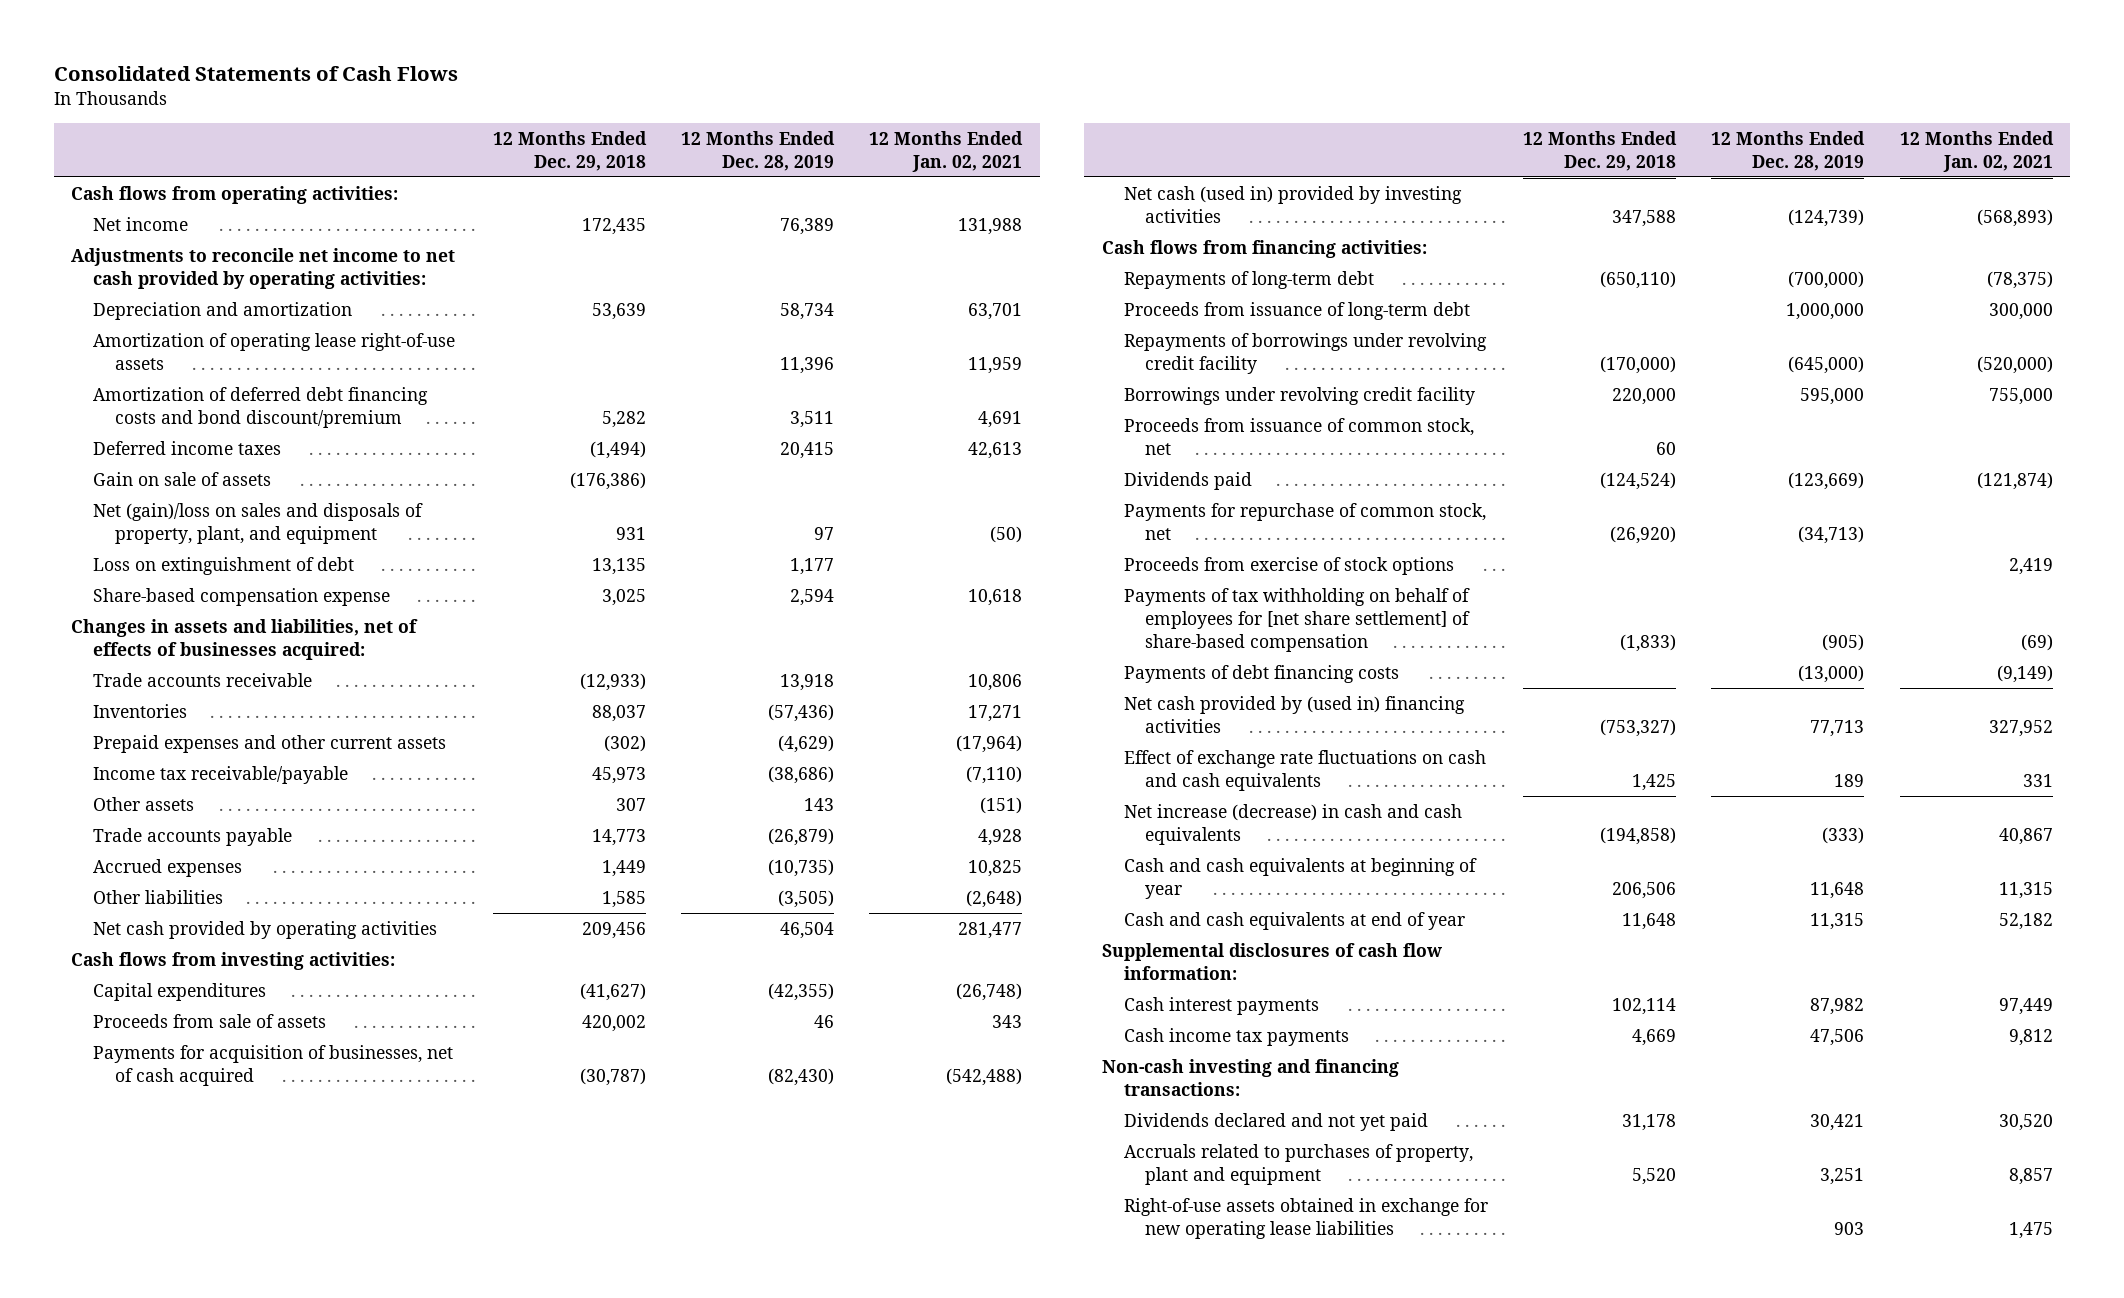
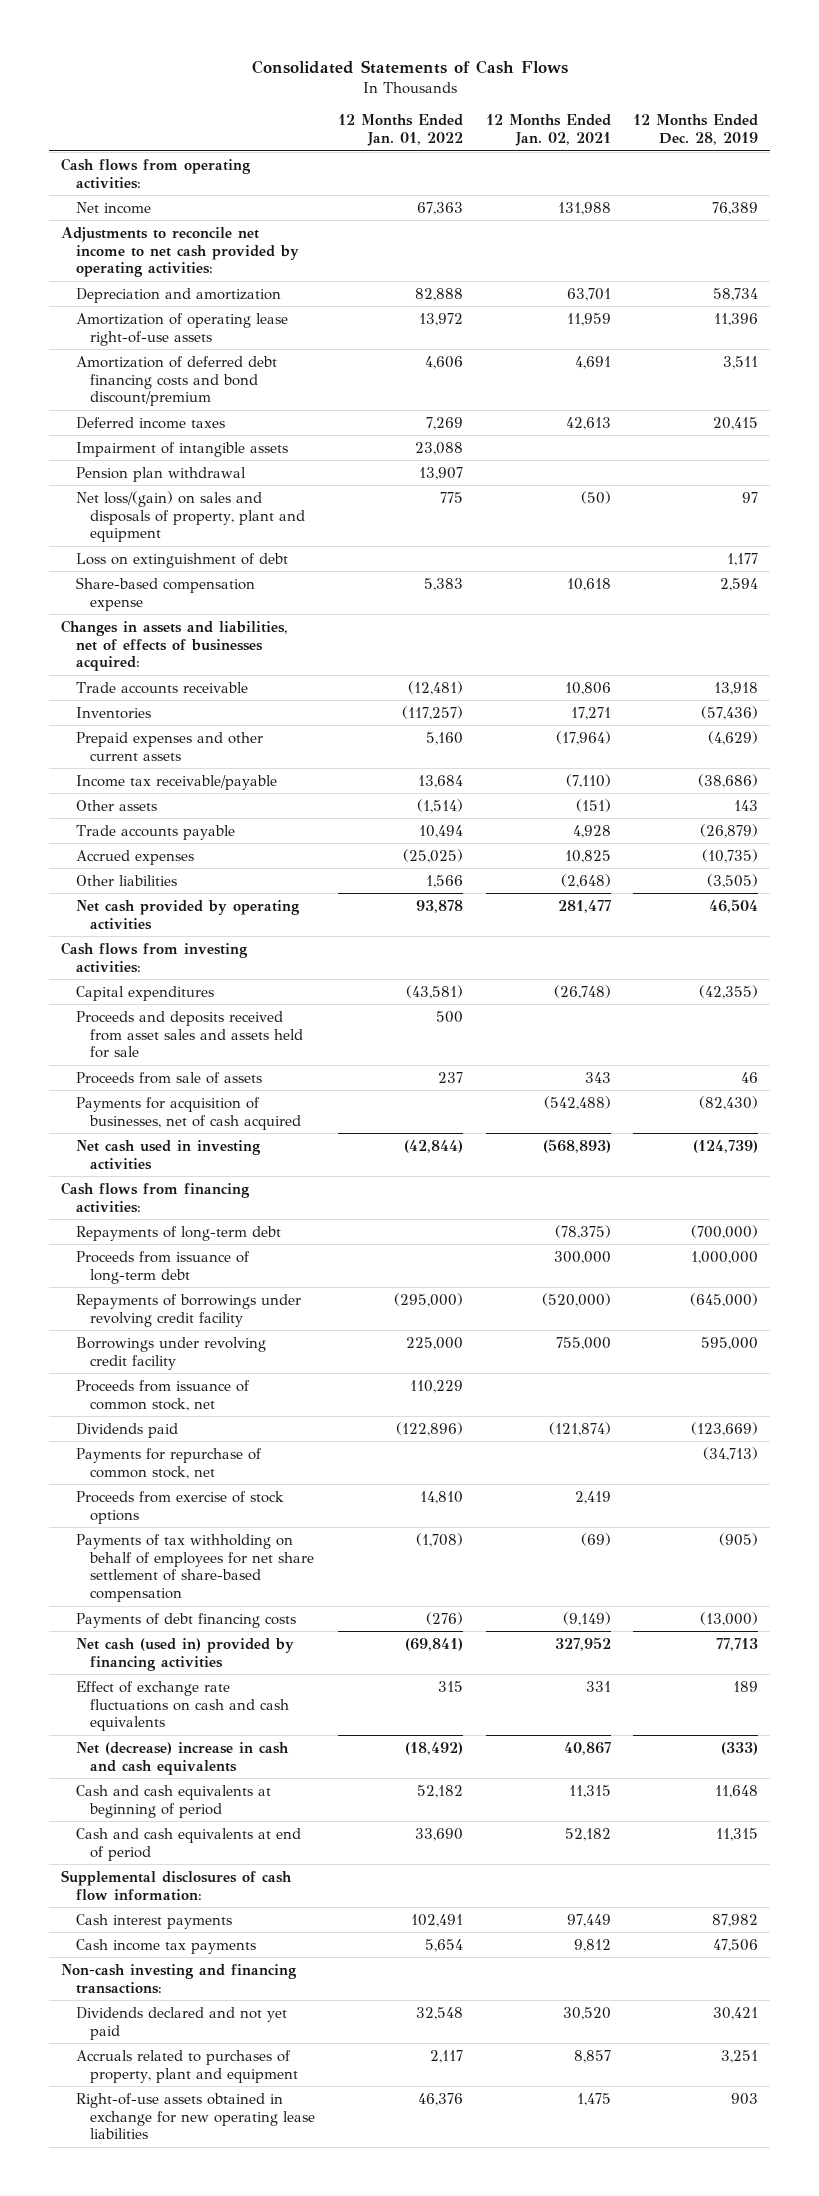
[492,130,647,171] 12 Months Ended Dec. 29, 2018 -> none
none -> [337,114,463,147] 12 Months Ended Jan. 01, 2022
[93,471,272,486] Gain on sale of assets -> none
none -> [75,441,288,457] Impairment of intangible assets
none -> [75,466,246,482] Pension plan withdrawal
[93,502,424,544] Net (gain)/loss on sales and disposals of property, plant, and equipment -> [75,490,306,543] Net loss/(gain) on sales and disposals of property, plant and equipment
none -> [75,1010,304,1059] Proceeds and deposits received from asset sales and assets held for sale
[1123,185,1462,223] Net cash (used in) provided by investing activities -> [75,1139,261,1170] Net cash used in investing activities
[1123,587,1471,652] Payments of tax withholding on behalf of employees for [net share settlement] of share-based compensation -> [75,1533,315,1603] Payments of tax withholding on behalf of employees for net share settlement of share-based compensation
[1123,695,1465,733] Net cash provided by (used in) financing activities -> [75,1637,294,1671] Net cash (used in) provided by financing activities
[1123,803,1462,845] Net increase (decrease) in cash and cash equivalents -> [75,1741,289,1775] Net (decrease) increase in cash and cash equivalents
[1123,857,1477,899] Cash and cash equivalents at beginning of year -> [75,1784,271,1818] Cash and cash equivalents at beginning of period
[1123,911,1465,930] Cash and cash equivalents at end of year -> [75,1827,301,1861] Cash and cash equivalents at end of period

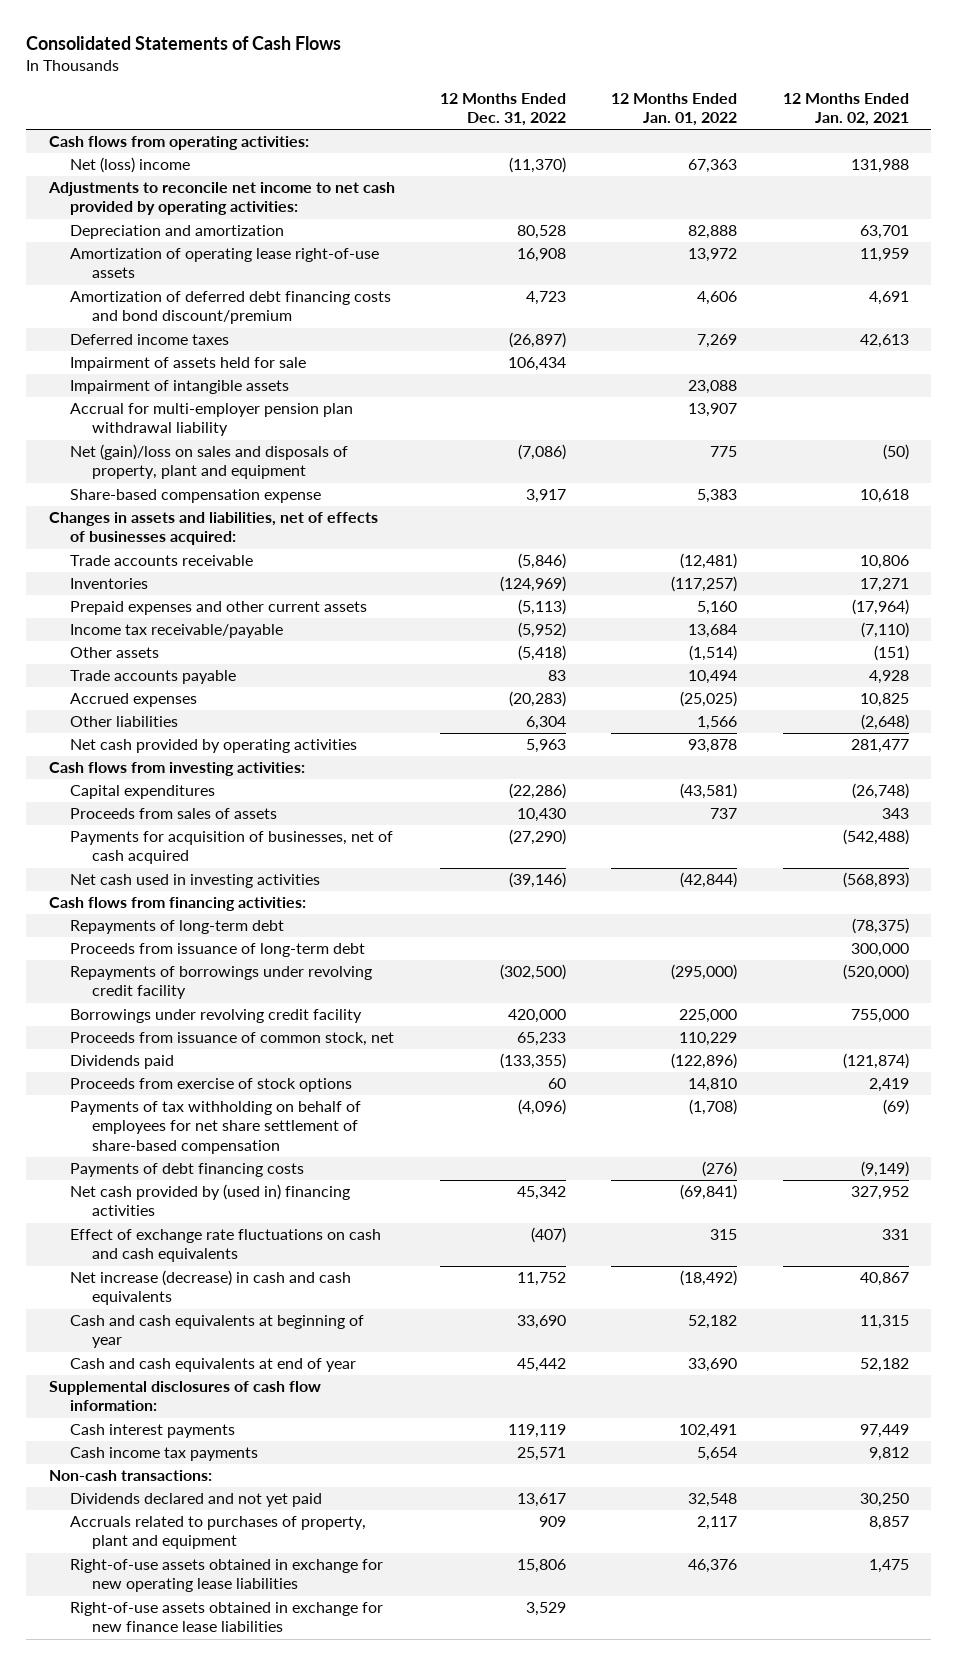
[633,114,759,146] 12 Months Ended Dec. 28, 2019 -> none
none -> [440,93,567,127] 12 Months Ended Dec. 31, 2022
[75,201,151,214] Net income -> [70,157,191,174] Net (loss) income
none -> [70,357,307,372] Impairment of assets held for sale
[75,552,288,568] Loss on extinguishment of debt -> none
[75,466,246,482] Pension plan withdrawal -> [70,403,354,437] Accrual for multi-employer pension plan withdrawal liability
[75,490,306,543] Net loss/(gain) on sales and disposals of property, plant and equipment -> [70,444,349,480] Net (gain)/loss on sales and disposals of property, plant and equipment
[75,1010,304,1059] Proceeds and deposits received from asset sales and assets held for sale -> none
[75,1071,262,1084] Proceeds from sale of assets -> [70,808,278,820] Proceeds from sales of assets
[437,1071,463,1083] 237 -> [710,808,738,820] 737
[75,1447,262,1479] Payments for repurchase of common stock, net -> none
[75,1637,294,1671] Net cash (used in) provided by financing activities -> [70,1184,351,1217] Net cash provided by (used in) financing activities
[75,1741,289,1775] Net (decrease) increase in cash and cash equivalents -> [70,1270,352,1306] Net increase (decrease) in cash and cash equivalents
[75,1784,271,1818] Cash and cash equivalents at beginning of period -> [70,1315,365,1349] Cash and cash equivalents at beginning of year
[75,1827,301,1861] Cash and cash equivalents at end of period -> [70,1358,357,1373] Cash and cash equivalents at end of year
[60,1963,297,1994] Non-cash investing and financing transactions: -> [48,1470,212,1482] Non-cash transactions:
[562,2006,611,2020] 30,520 -> [859,1493,909,1508] 30,250
none -> [70,1602,384,1633] Right-of-use assets obtained in exchange for new finance lease liabilities

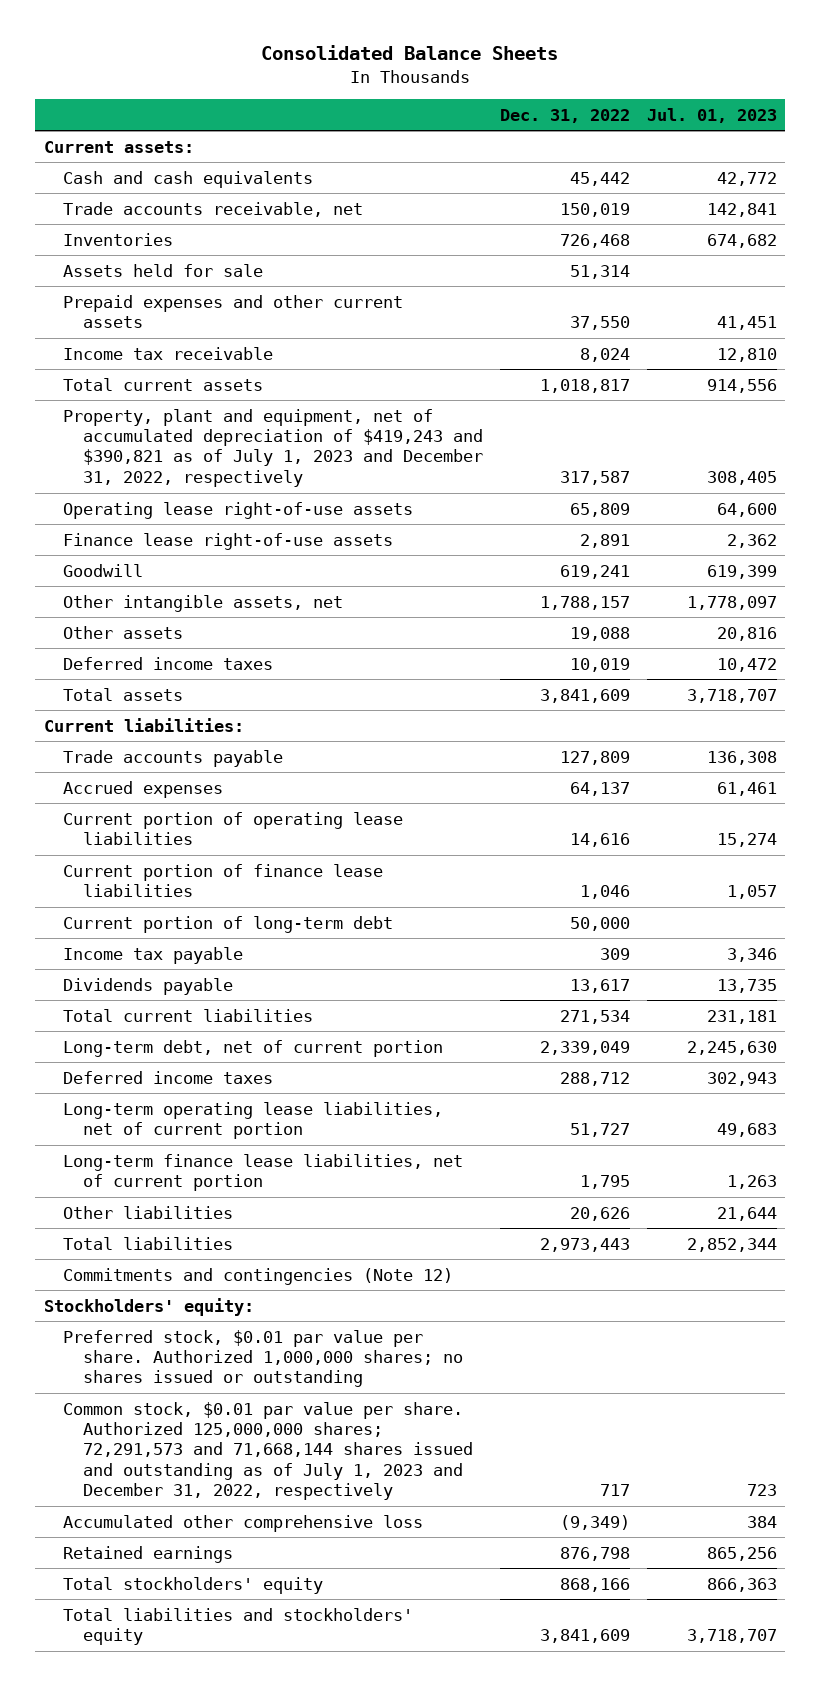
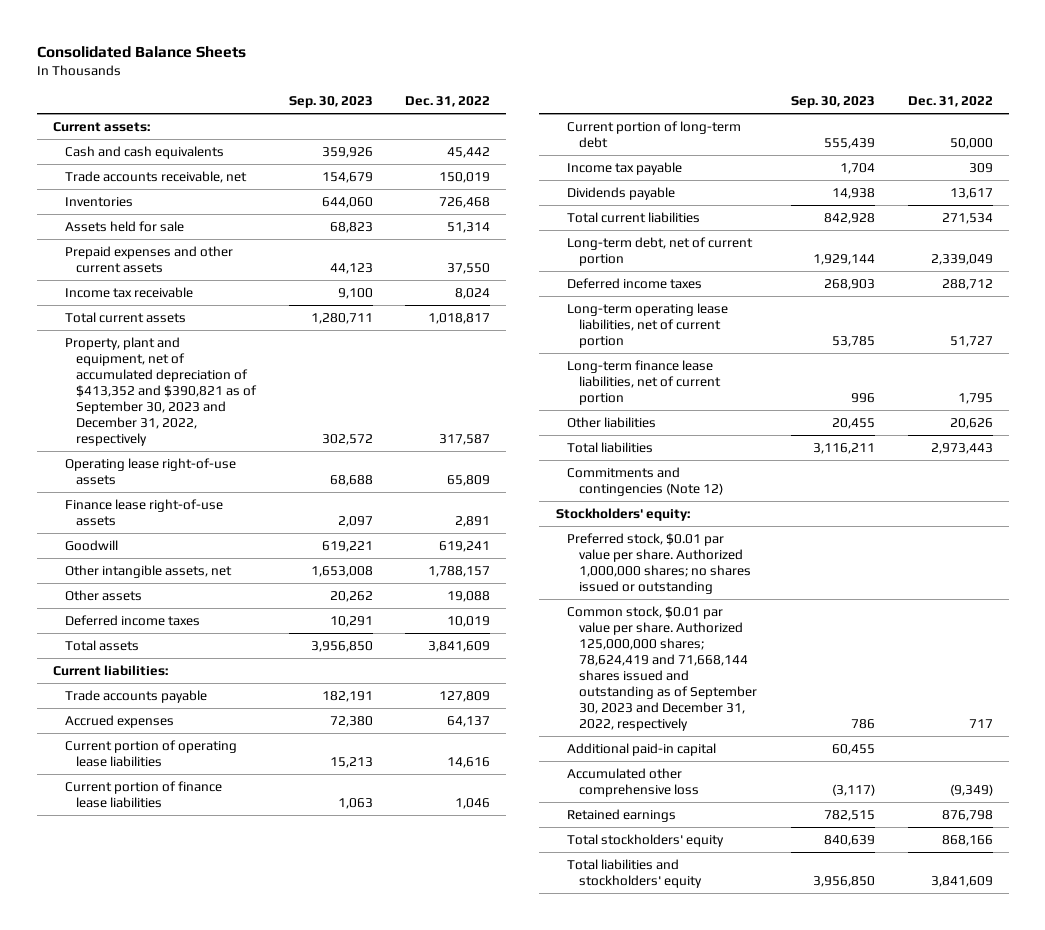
[646,107,777,123] Jul. 01, 2023 -> none
none -> [288,96,373,109] Sep. 30, 2023
[63,408,483,487] Property, plant and equipment, net of accumulated depreciation of $419,243 and $390,821 as of July 1, 2023 and December 31, 2022, respectively -> [64,336,258,447] Property, plant and equipment, net of accumulated depreciation of $413,352 and $390,821 as of September 30, 2023 and December 31, 2022, respectively
[63,1401,473,1501] Common stock, $0.01 par value per share. Authorized 125,000,000 shares; 72,291,573 and 71,668,144 shares issued and outstanding as of July 1, 2023 and December 31, 2022, respectively -> [567,605,757,732] Common stock, $0.01 par value per share. Authorized 125,000,000 shares; 78,624,419 and 71,668,144 shares issued and outstanding as of September 30, 2023 and December 31, 2022, respectively
none -> [567,742,717,756] Additional paid-in capital

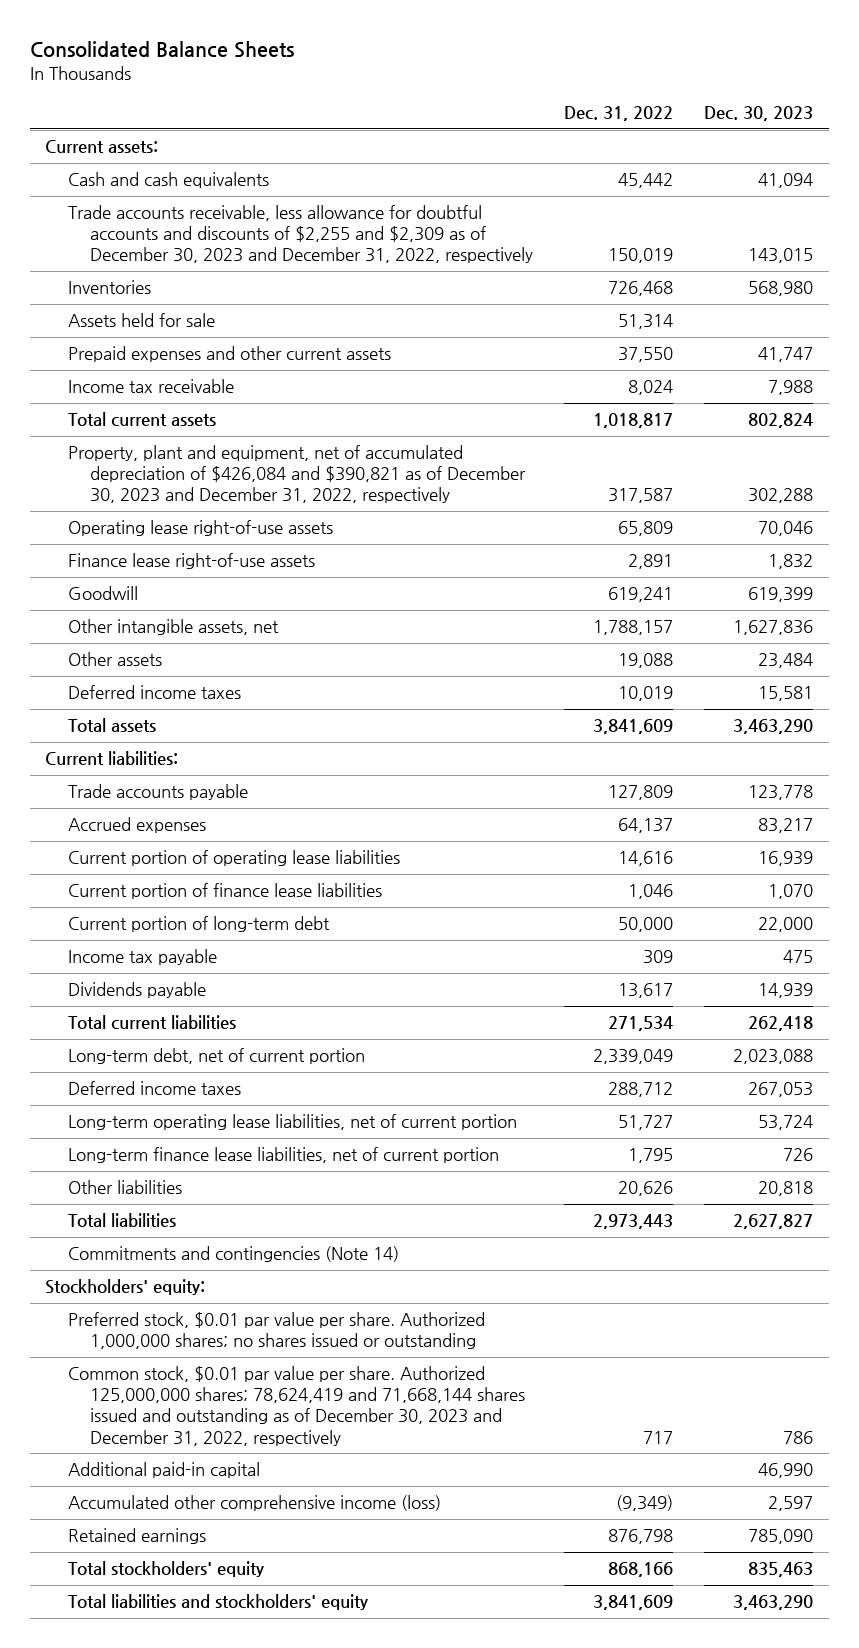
[288,96,373,109] Sep. 30, 2023 -> none
none -> [704,106,814,122] Dec. 30, 2023
[64,170,247,183] Trade accounts receivable, net -> [67,205,533,264] Trade accounts receivable, less allowance for doubtful accounts and discounts of $2,255 and $2,309 as of December 30, 2023 and December 31, 2022, respectively
[64,336,258,447] Property, plant and equipment, net of accumulated depreciation of $413,352 and $390,821 as of September 30, 2023 and December 31, 2022, respectively -> [67,445,526,504] Property, plant and equipment, net of accumulated depreciation of $426,084 and $390,821 as of December 30, 2023 and December 31, 2022, respectively
[567,466,723,496] Commitments and contingencies (Note 12) -> [67,1246,399,1263] Commitments and contingencies (Note 14)
[567,605,757,732] Common stock, $0.01 par value per share. Authorized 125,000,000 shares; 78,624,419 and 71,668,144 shares issued and outstanding as of September 30, 2023 and December 31, 2022, respectively -> [67,1366,525,1446] Common stock, $0.01 par value per share. Authorized 125,000,000 shares; 78,624,419 and 71,668,144 shares issued and outstanding as of December 30, 2023 and December 31, 2022, respectively
[567,767,699,797] Accumulated other comprehensive loss -> [67,1495,441,1512] Accumulated other comprehensive income (loss)

